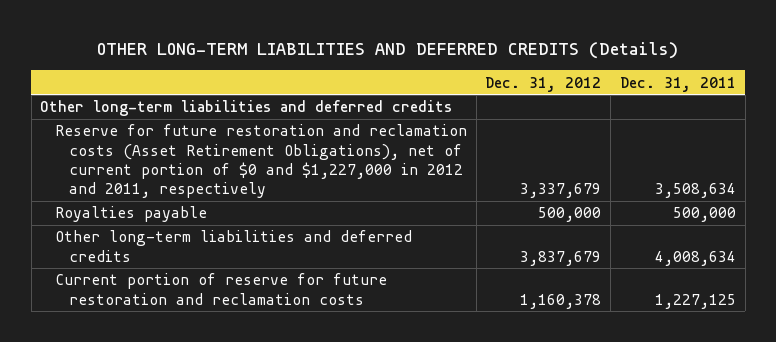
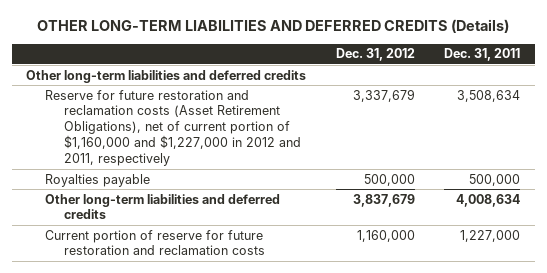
[54,124,467,199] Reserve for future restoration and reclamation costs (Asset Retirement Obligations), net of current portion of $0 and $1,227,000 in 2012 and 2011, respectively -> [45,89,302,167] Reserve for future restoration and reclamation costs (Asset Retirement Obligations), net of current portion of $1,160,000 and $1,227,000 in 2012 and 2011, respectively
[520,293,602,309] 1,160,378 -> [356,229,415,242] 1,160,000
[654,293,736,309] 1,227,125 -> [460,229,521,242] 1,227,000

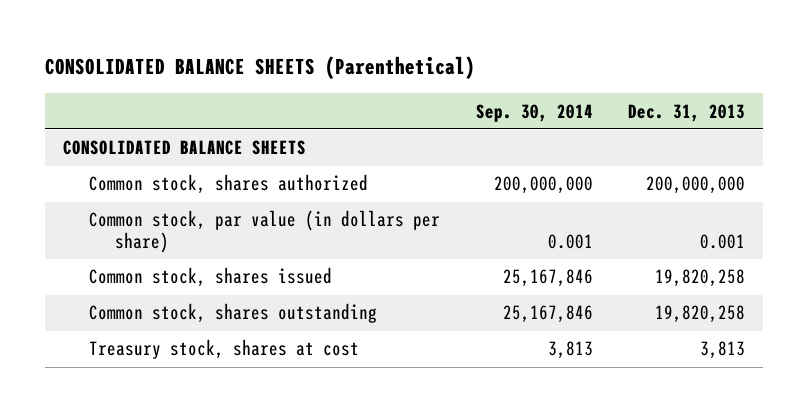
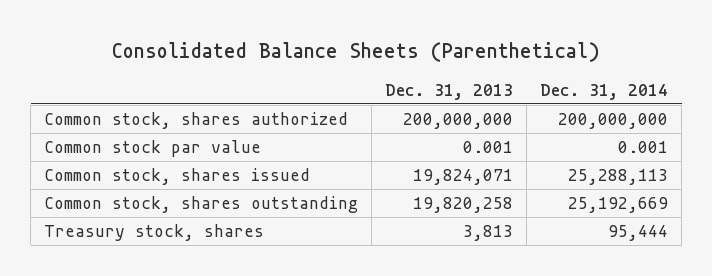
[45,56,476,80] CONSOLIDATED BALANCE SHEETS (Parenthetical) -> [112,41,601,62] Consolidated Balance Sheets (Parenthetical)
[475,103,593,122] Sep. 30, 2014 -> none
none -> [540,83,669,100] Dec. 31, 2014
[62,140,306,156] CONSOLIDATED BALANCE SHEETS -> none
[89,210,441,254] Common stock, par value (in dollars per share) -> [44,140,262,158] Common stock par value
[655,269,746,288] 19,820,258 -> [413,169,514,186] 19,824,071
[89,339,360,360] Treasury stock, shares at cost -> [44,224,265,242] Treasury stock, shares

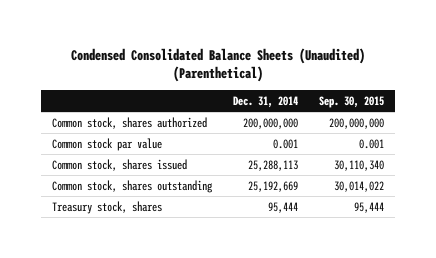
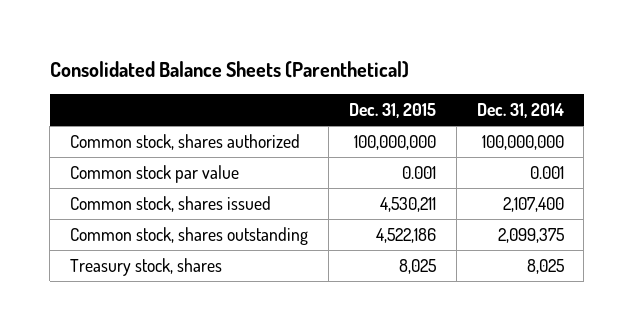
[70,47,365,83] Condensed Consolidated Balance Sheets (Unaudited) (Parenthetical) -> [49,60,409,78] Consolidated Balance Sheets (Parenthetical)
[319,95,385,108] Sep. 30, 2015 -> none
none -> [348,103,436,119] Dec. 31, 2015
[242,117,298,129] 200,000,000 -> [481,134,564,150] 100,000,000
[247,159,298,171] 25,288,113 -> [502,196,564,212] 2,107,400
[247,180,298,192] 25,192,669 -> [497,227,564,243] 2,099,375
[267,201,298,213] 95,444 -> [526,258,564,274] 8,025

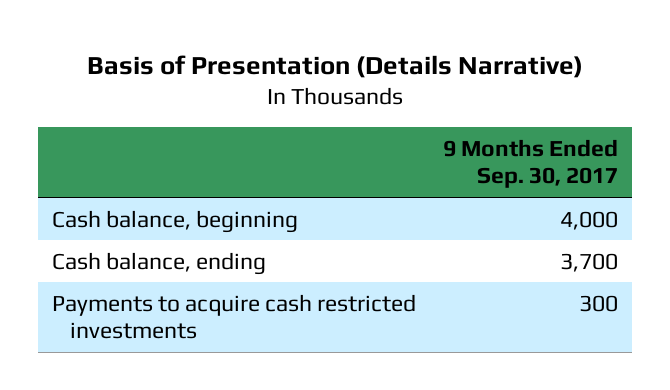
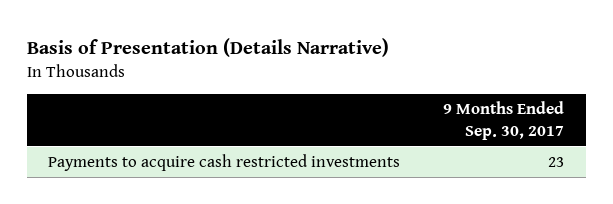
[51,209,298,233] Cash balance, beginning -> none
[51,251,266,275] Cash balance, ending -> none
[578,294,618,312] 300 -> [548,157,565,168] 23

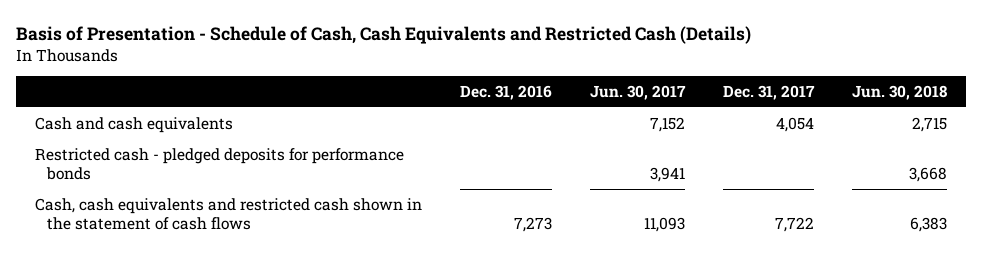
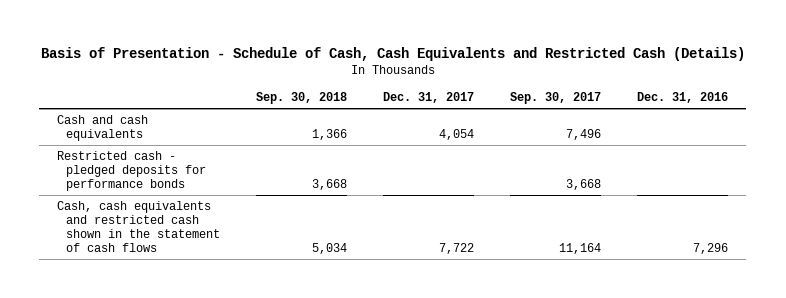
[590,85,687,101] Jun. 30, 2017 -> none
[851,85,947,101] Jun. 30, 2018 -> none
none -> [256,92,348,105] Sep. 30, 2018
none -> [510,92,602,105] Sep. 30, 2017
[514,216,553,232] 7,273 -> [693,243,729,255] 7,296

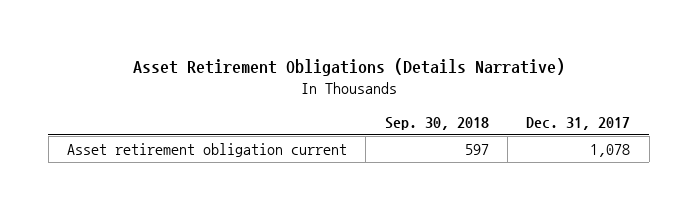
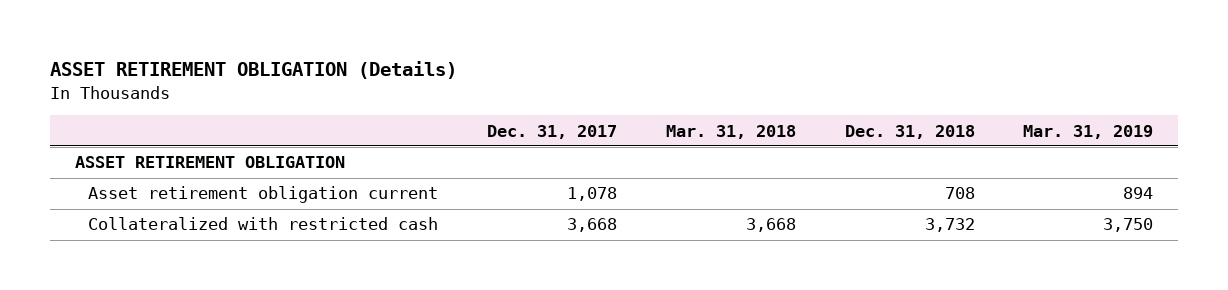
[132,58,565,77] Asset Retirement Obligations (Details Narrative) -> [50,61,458,80] ASSET RETIREMENT OBLIGATION (Details)
[384,116,489,130] Sep. 30, 2018 -> none
none -> [665,124,796,139] Mar. 31, 2018
none -> [844,124,975,139] Dec. 31, 2018
none -> [1023,124,1154,139] Mar. 31, 2019
none -> [74,156,345,169] ASSET RETIREMENT OBLIGATION
none -> [87,217,438,231] Collateralized with restricted cash

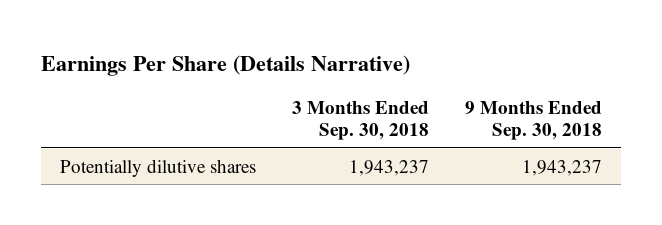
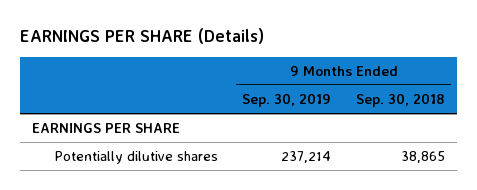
[41,55,411,77] Earnings Per Share (Details Narrative) -> [19,28,264,45] EARNINGS PER SHARE (Details)
[291,101,429,141] 3 Months Ended Sep. 30, 2018 -> none
none -> [242,93,332,108] Sep. 30, 2019
none -> [31,123,180,134] EARNINGS PER SHARE
[522,159,603,176] 1,943,237 -> [400,151,445,164] 38,865

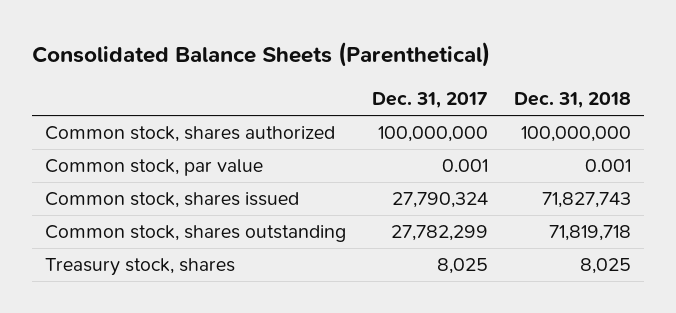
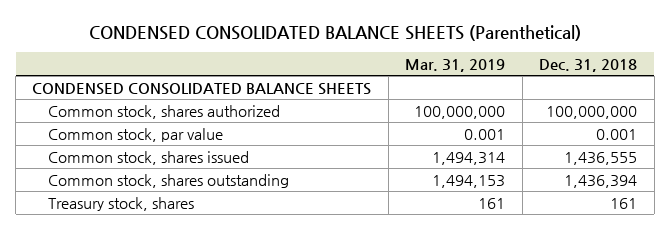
[32,42,491,68] Consolidated Balance Sheets (Parenthetical) -> [88,24,581,41] CONDENSED CONSOLIDATED BALANCE SHEETS (Parenthetical)
[372,92,489,109] Dec. 31, 2017 -> none
none -> [405,58,506,72] Mar. 31, 2019
none -> [32,82,372,95] CONDENSED CONSOLIDATED BALANCE SHEETS
[542,192,632,209] 71,827,743 -> [564,151,638,165] 1,436,555
[549,225,632,242] 71,819,718 -> [564,174,638,188] 1,436,394
[580,258,632,275] 8,025 -> [610,197,638,209] 161

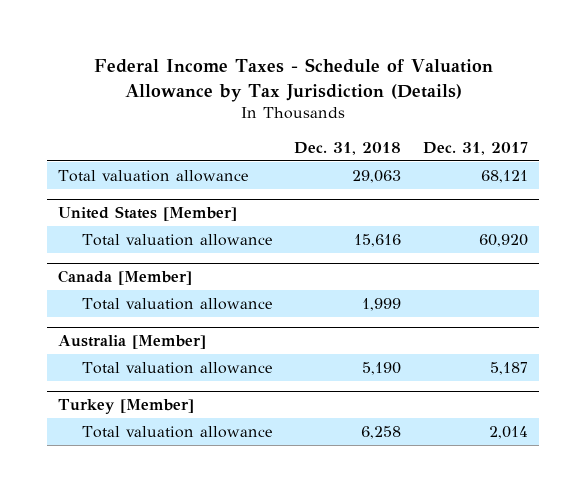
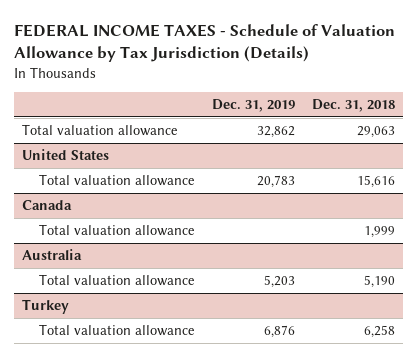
[94,58,494,102] Federal Income Taxes - Schedule of Valuation Allowance by Tax Jurisdiction (Details) -> [13,23,395,63] FEDERAL INCOME TAXES - Schedule of Valuation Allowance by Tax Jurisdiction (Details)
[423,141,529,155] Dec. 31, 2017 -> none
none -> [211,98,295,112] Dec. 31, 2019
[58,206,238,222] United States [Member] -> [22,148,110,160] United States
[58,270,193,286] Canada [Member] -> [22,199,73,210] Canada
[58,335,207,350] Australia [Member] -> [22,248,83,260] Australia
[58,399,195,415] Turkey [Member] -> [22,298,70,314] Turkey

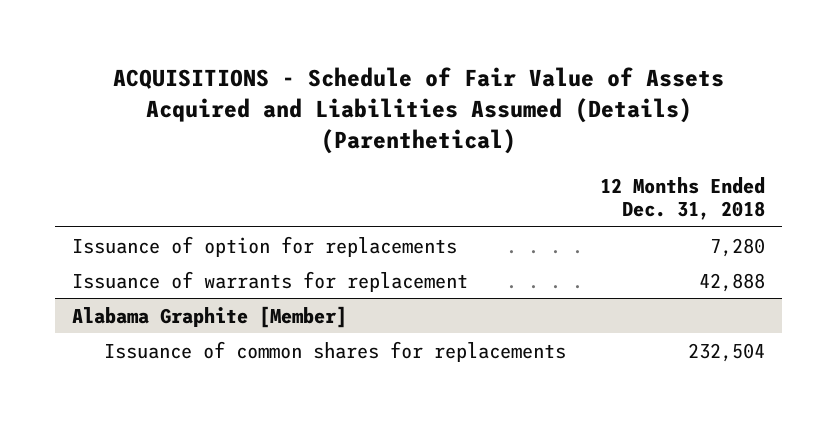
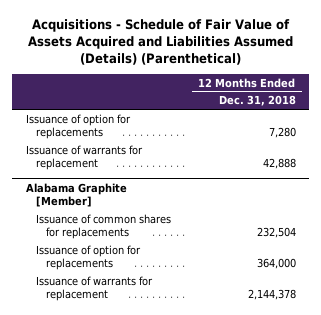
[112,67,724,155] ACQUISITIONS - Schedule of Fair Value of Assets Acquired and Liabilities Assumed (Details) (Parenthetical) -> [27,18,293,66] Acquisitions - Schedule of Fair Value of Assets Acquired and Liabilities Assumed (Details) (Parenthetical)
none -> [36,244,142,271] Issuance of option for replacements
none -> [36,275,154,302] Issuance of warrants for replacement

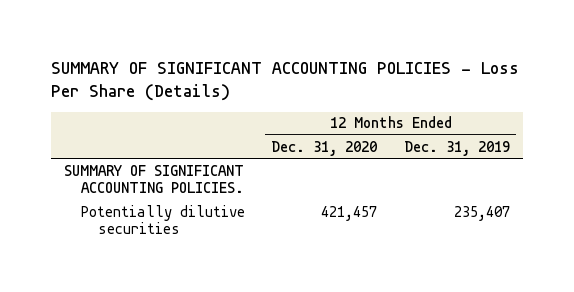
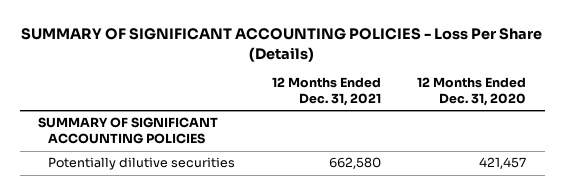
[403,140,510,156] Dec. 31, 2019 -> none
none -> [271,77,381,107] 12 Months Ended Dec. 31, 2021
[64,164,245,194] SUMMARY OF SIGNIFICANT ACCOUNTING POLICIES. -> [38,117,219,145] SUMMARY OF SIGNIFICANT ACCOUNTING POLICIES

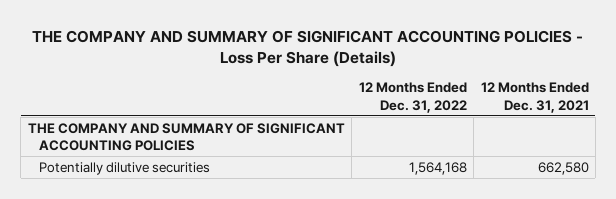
[21,28,543,62] SUMMARY OF SIGNIFICANT ACCOUNTING POLICIES - Loss Per Share (Details) -> [32,29,584,68] THE COMPANY AND SUMMARY OF SIGNIFICANT ACCOUNTING POLICIES - Loss Per Share (Details)
[417,77,527,107] 12 Months Ended Dec. 31, 2020 -> none
none -> [358,82,467,113] 12 Months Ended Dec. 31, 2022
[38,117,219,145] SUMMARY OF SIGNIFICANT ACCOUNTING POLICIES -> [27,122,345,152] THE COMPANY AND SUMMARY OF SIGNIFICANT ACCOUNTING POLICIES

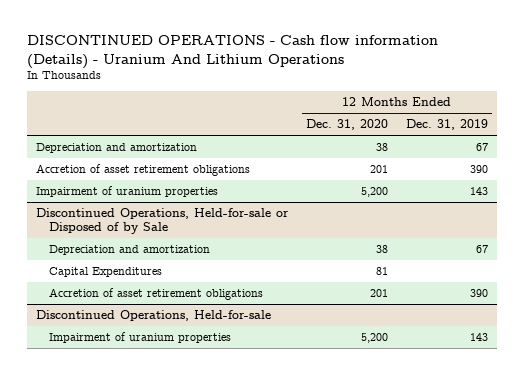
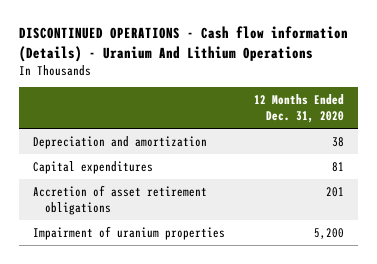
[405,119,488,131] Dec. 31, 2019 -> none
[36,164,251,177] Accretion of asset retirement obligations -> none
[36,186,219,198] Impairment of uranium properties -> none
[36,208,290,234] Discontinued Operations, Held-for-sale or Disposed of by Sale -> none
[48,245,210,256] Depreciation and amortization -> none
[48,267,162,278] Capital Expenditures -> [32,161,153,175] Capital expenditures
[36,310,272,322] Discontinued Operations, Held-for-sale -> none

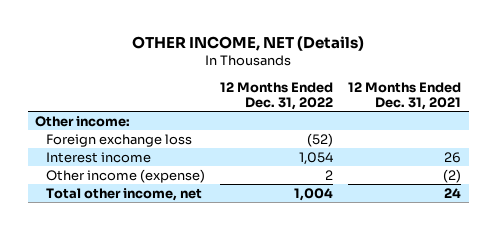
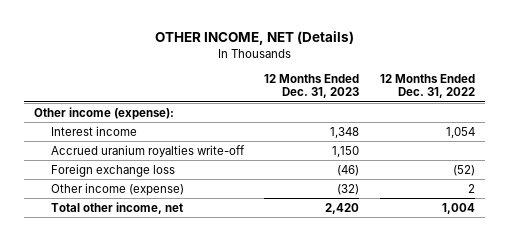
[348,81,462,110] 12 Months Ended Dec. 31, 2021 -> none
none -> [264,73,360,99] 12 Months Ended Dec. 31, 2023
[35,115,131,127] Other income: -> [34,106,175,120] Other income (expense):
none -> [50,144,245,157] Accrued uranium royalties write-off
[45,133,192,147] Foreign exchange loss -> [50,163,175,177] Foreign exchange loss

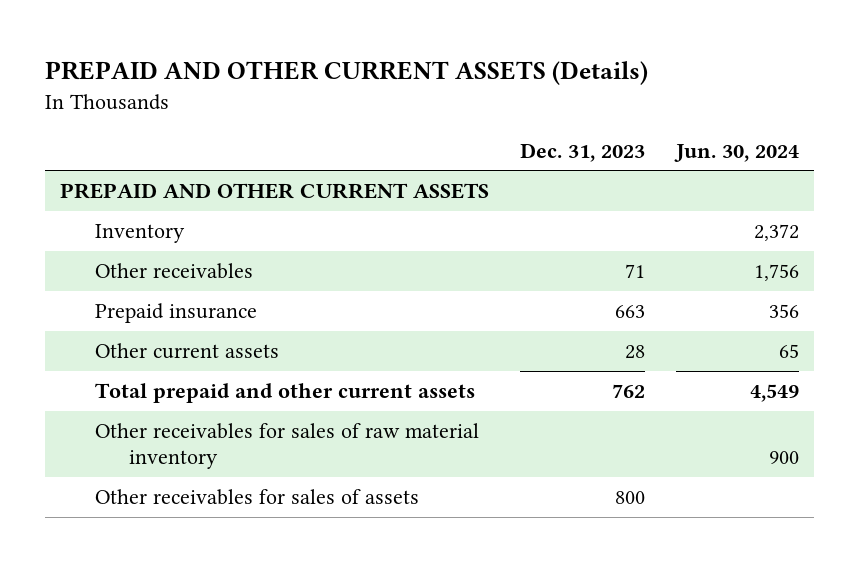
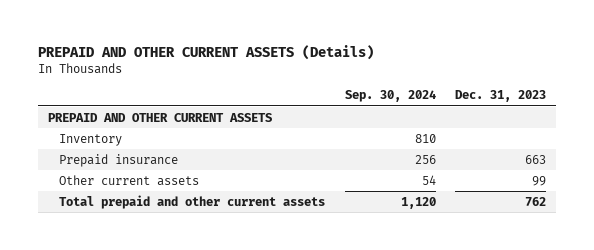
[673,143,799,162] Jun. 30, 2024 -> none
none -> [344,90,436,103] Sep. 30, 2024
[94,263,253,280] Other receivables -> none
[624,345,645,360] 28 -> [532,175,547,186] 99
[94,423,479,470] Other receivables for sales of raw material inventory -> none
[94,489,419,506] Other receivables for sales of assets -> none

